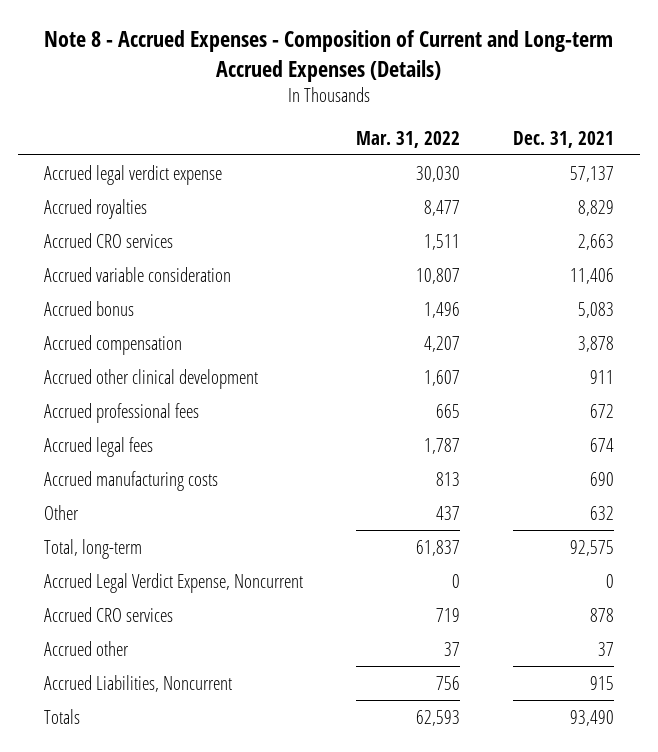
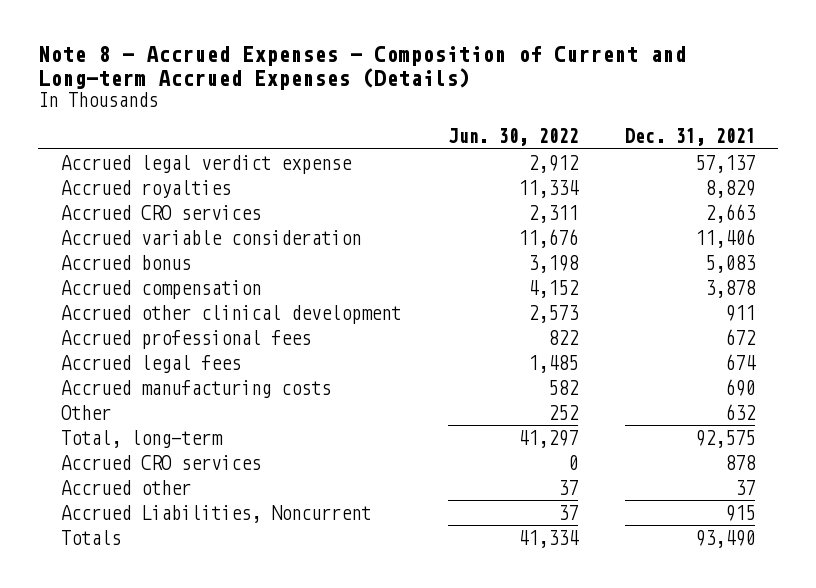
[356,130,461,148] Mar. 31, 2022 -> none
none -> [448,128,579,147] Jun. 30, 2022
[44,572,304,593] Accrued Legal Verdict Expense, Noncurrent -> none

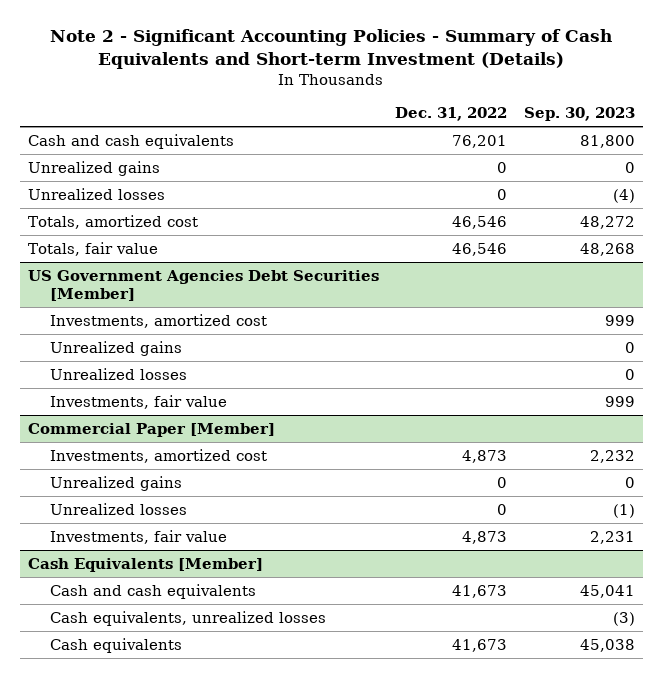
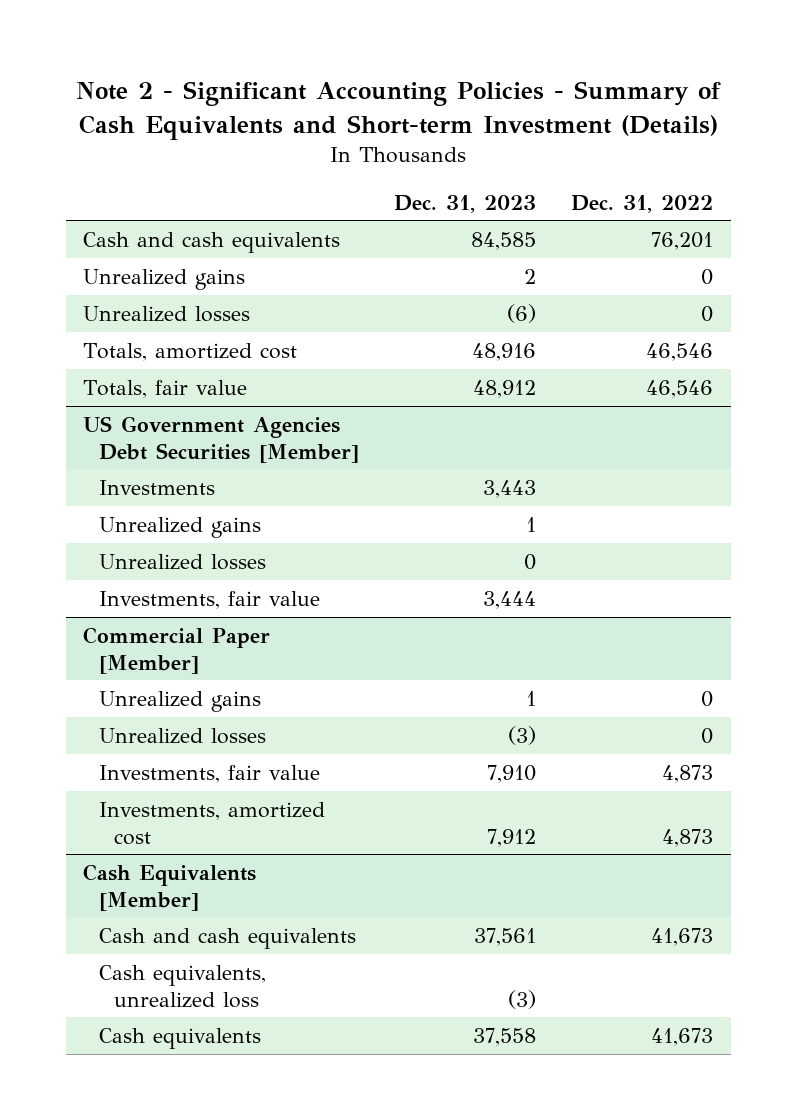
[523,107,635,122] Sep. 30, 2023 -> none
none -> [393,194,536,213] Dec. 31, 2023
[50,313,268,328] Investments, amortized cost -> none
none -> [98,479,215,495] Investments
[50,448,268,463] Investments, amortized cost -> [98,801,325,845] Investments, amortized cost
[50,610,327,626] Cash equivalents, unrealized losses -> [98,964,266,1008] Cash equivalents, unrealized loss

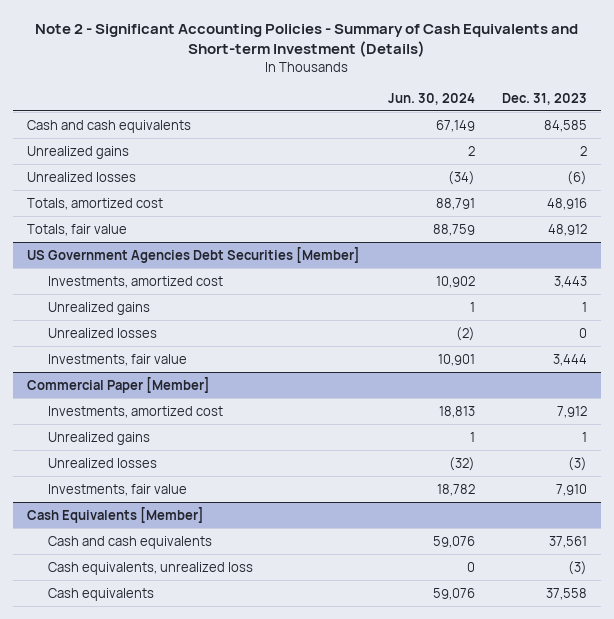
[570,194,713,213] Dec. 31, 2022 -> none
none -> [387,92,475,105] Jun. 30, 2024
[98,479,215,495] Investments -> [47,275,223,288] Investments, amortized cost
[98,801,325,845] Investments, amortized cost -> [47,405,223,418] Investments, amortized cost

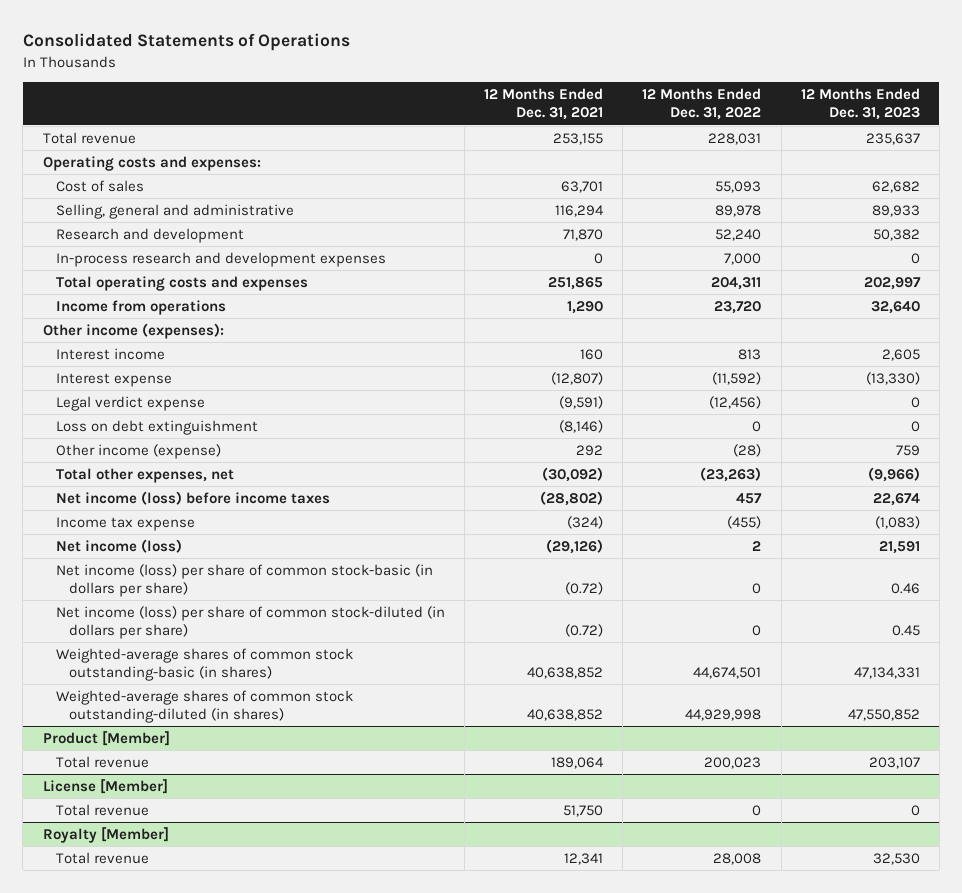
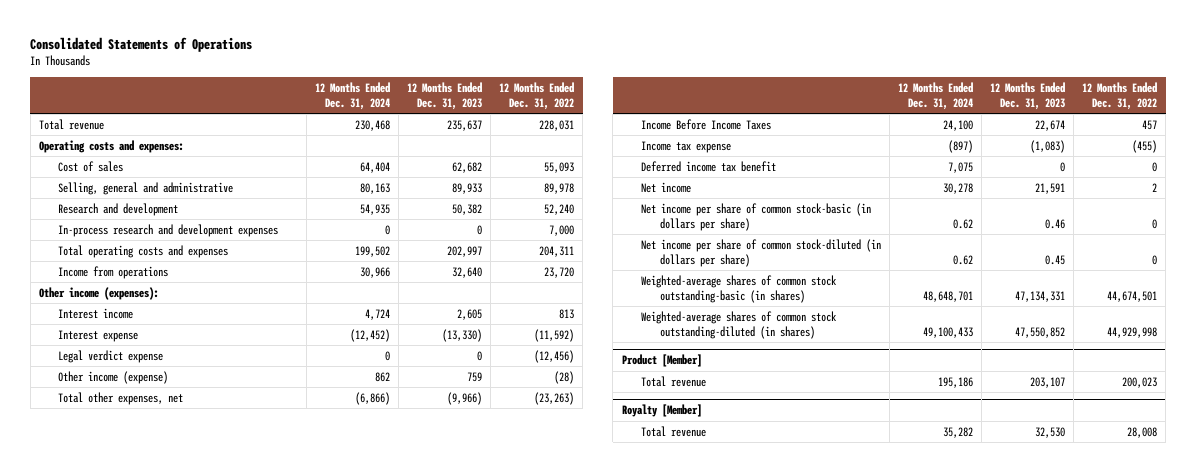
[484,88,604,121] 12 Months Ended Dec. 31, 2021 -> none
none -> [314,81,390,110] 12 Months Ended Dec. 31, 2024
[55,419,258,435] Loss on debt extinguishment -> none
[55,490,330,505] Net income (loss) before income taxes -> [640,118,771,130] Income Before Income Taxes
none -> [640,160,776,172] Deferred income tax benefit
[55,538,182,553] Net income (loss) -> [640,181,691,193] Net income
[55,563,433,597] Net income (loss) per share of common stock-basic (in dollars per share) -> [640,202,871,232] Net income per share of common stock-basic (in dollars per share)
[55,605,445,639] Net income (loss) per share of common stock-diluted (in dollars per share) -> [640,238,881,268] Net income per share of common stock-diluted (in dollars per share)
[42,778,168,794] License [Member] -> none
[55,803,149,816] Total revenue -> none

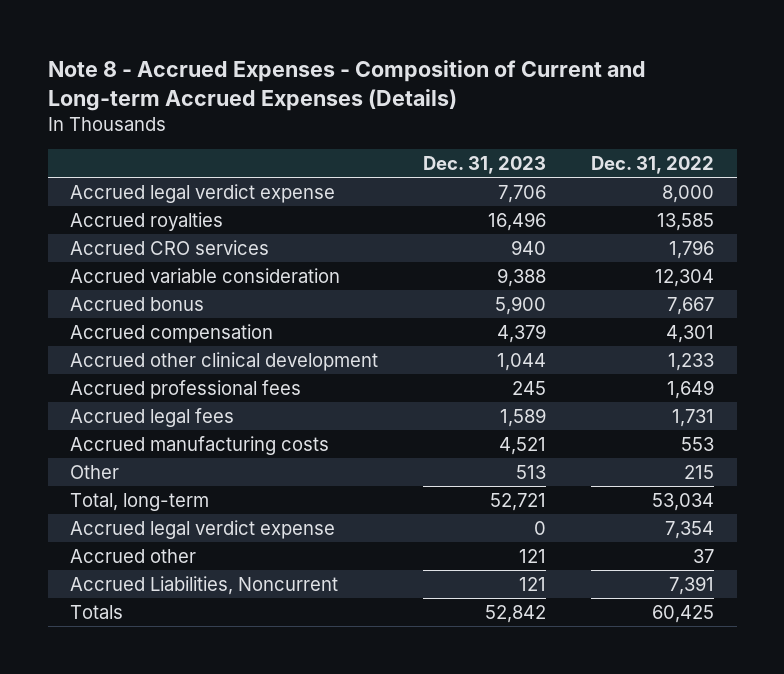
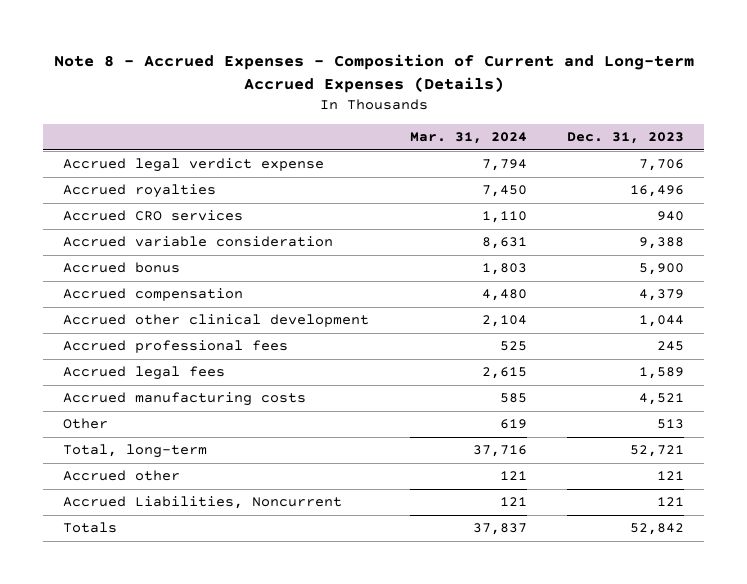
[591,156,715,175] Dec. 31, 2022 -> none
none -> [409,132,527,145] Mar. 31, 2024
[70,519,336,539] Accrued legal verdict expense -> none

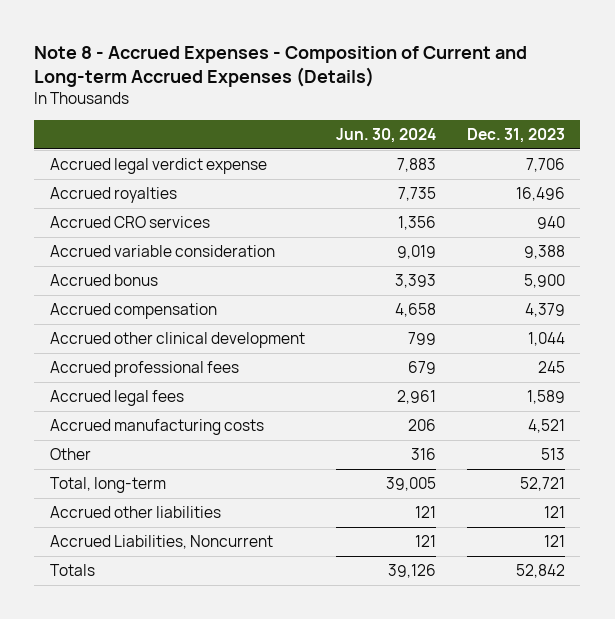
[409,132,527,145] Mar. 31, 2024 -> none
none -> [335,128,436,144] Jun. 30, 2024
[63,470,181,482] Accrued other -> [49,506,221,519] Accrued other liabilities

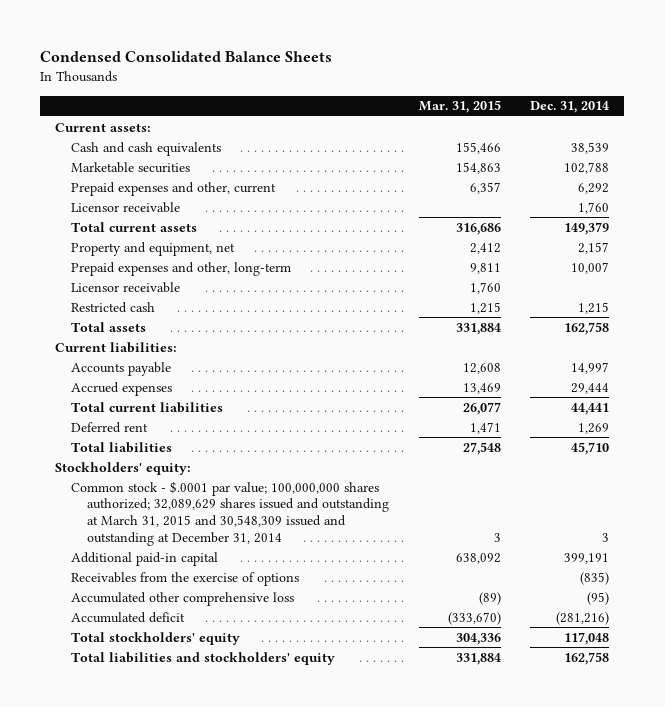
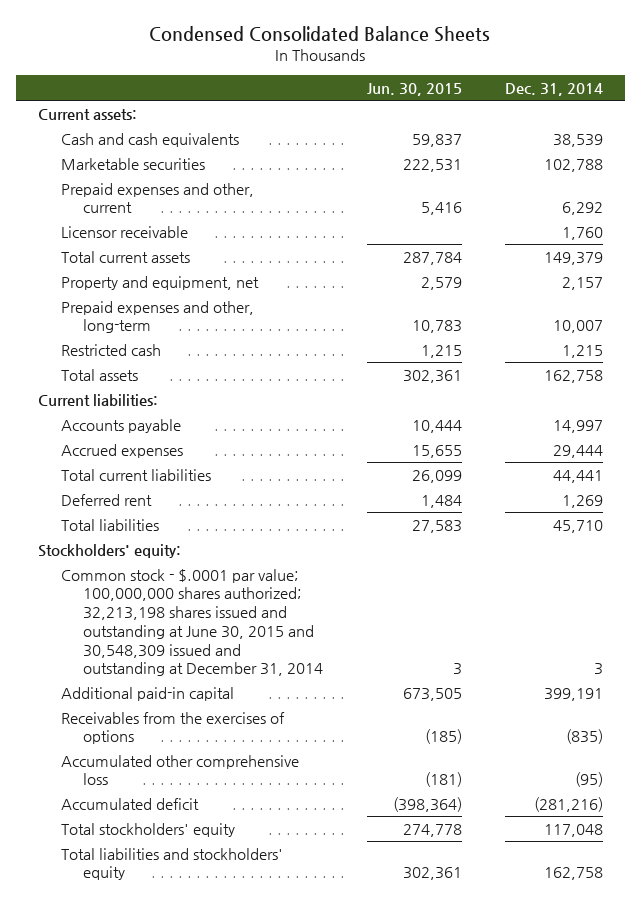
[418,100,501,114] Mar. 31, 2015 -> none
none -> [366,83,462,97] Jun. 30, 2015
[71,281,181,293] Licensor receivable -> none
[71,480,390,546] Common stock - $.0001 par value; 100,000,000 shares authorized; 32,089,629 shares issued and outstanding at March 31, 2015 and 30,548,309 issued and outstanding at December 31, 2014 -> [60,568,324,677] Common stock - $.0001 par value; 100,000,000 shares authorized; 32,213,198 shares issued and outstanding at June 30, 2015 and 30,548,309 issued and outstanding at December 31, 2014
[71,571,300,586] Receivables from the exercise of options -> [60,711,285,745] Receivables from the exercises of options

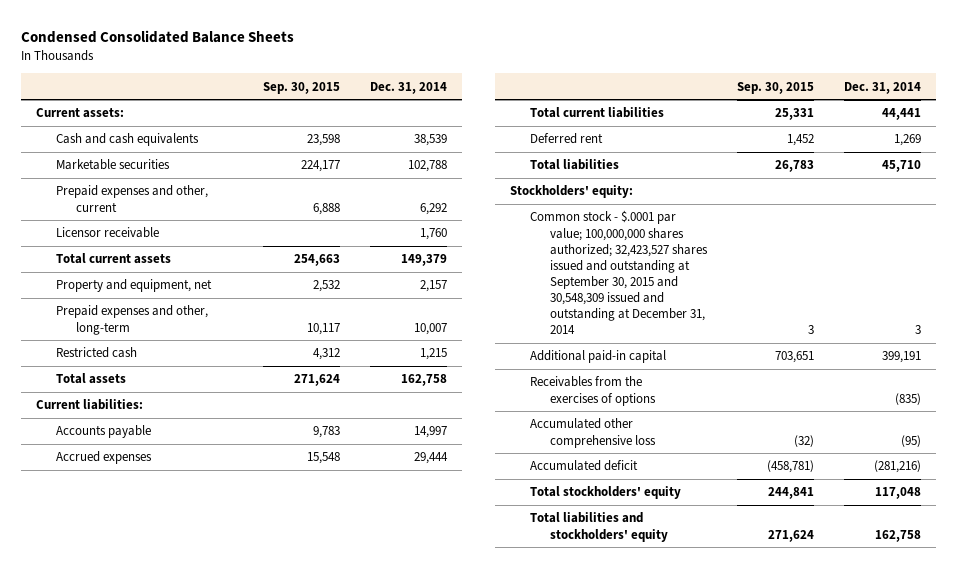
[366,83,462,97] Jun. 30, 2015 -> none
none -> [263,81,341,94] Sep. 30, 2015
[60,568,324,677] Common stock - $.0001 par value; 100,000,000 shares authorized; 32,213,198 shares issued and outstanding at June 30, 2015 and 30,548,309 issued and outstanding at December 31, 2014 -> [529,210,708,335] Common stock - $.0001 par value; 100,000,000 shares authorized; 32,423,527 shares issued and outstanding at September 30, 2015 and 30,548,309 issued and outstanding at December 31, 2014

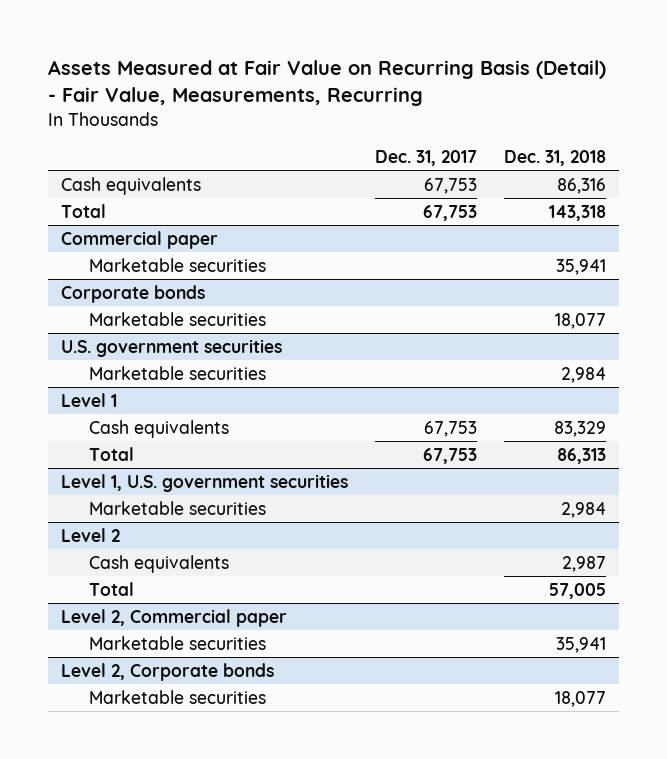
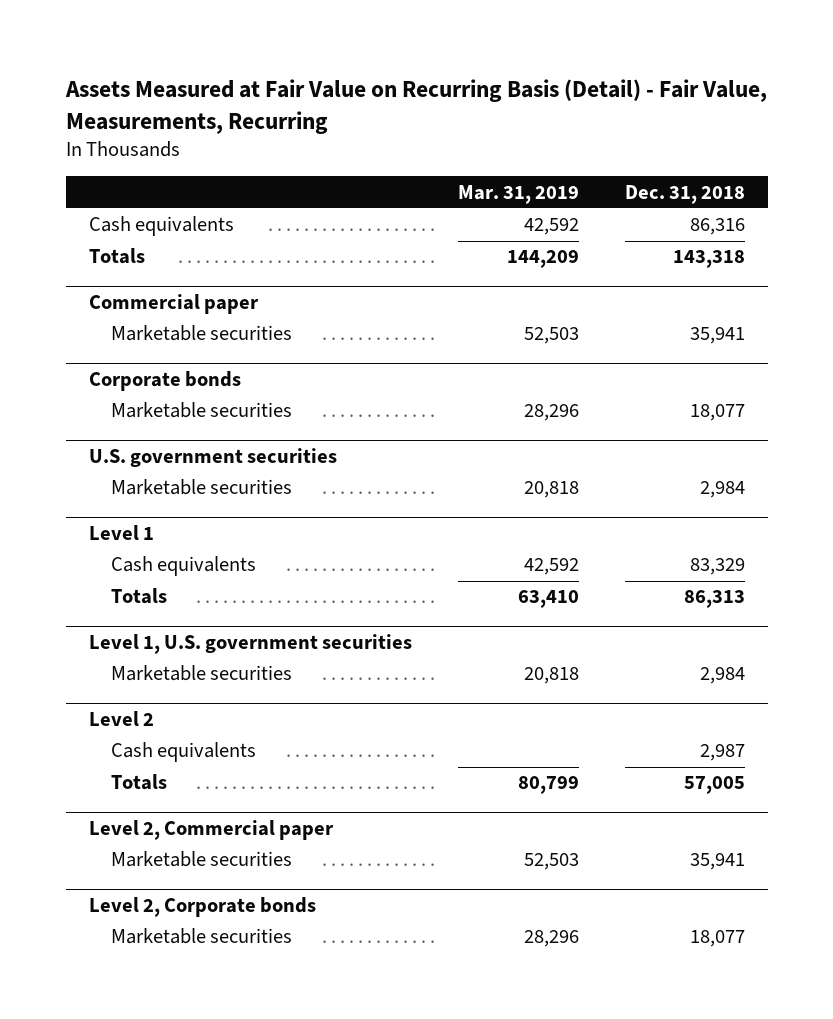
[374,150,477,167] Dec. 31, 2017 -> none
none -> [457,184,579,204] Mar. 31, 2019
[61,203,107,218] Total -> [88,248,145,265] Totals
[88,446,134,461] Total -> [110,588,167,605] Totals
[88,581,134,596] Total -> [110,774,167,791] Totals

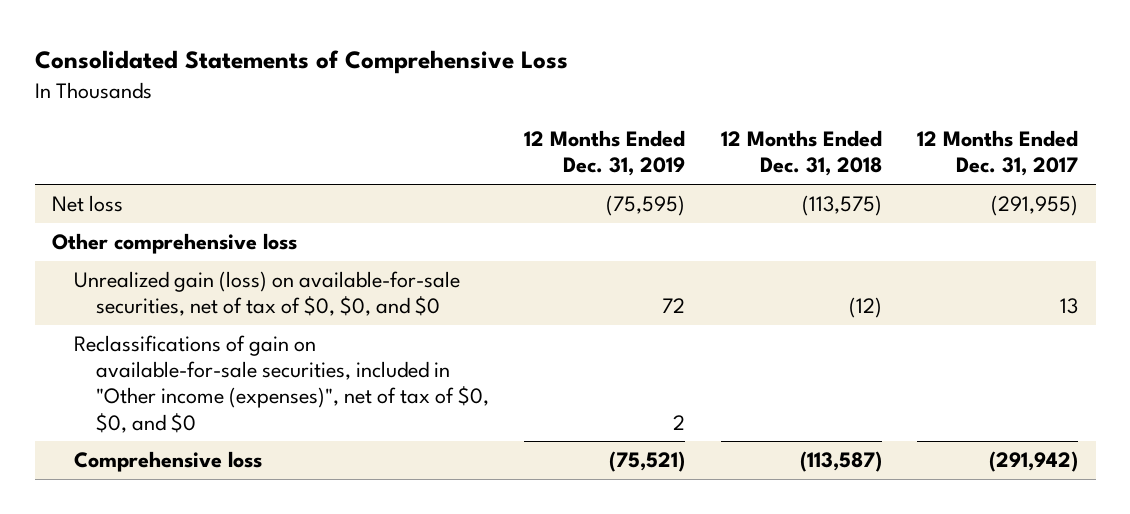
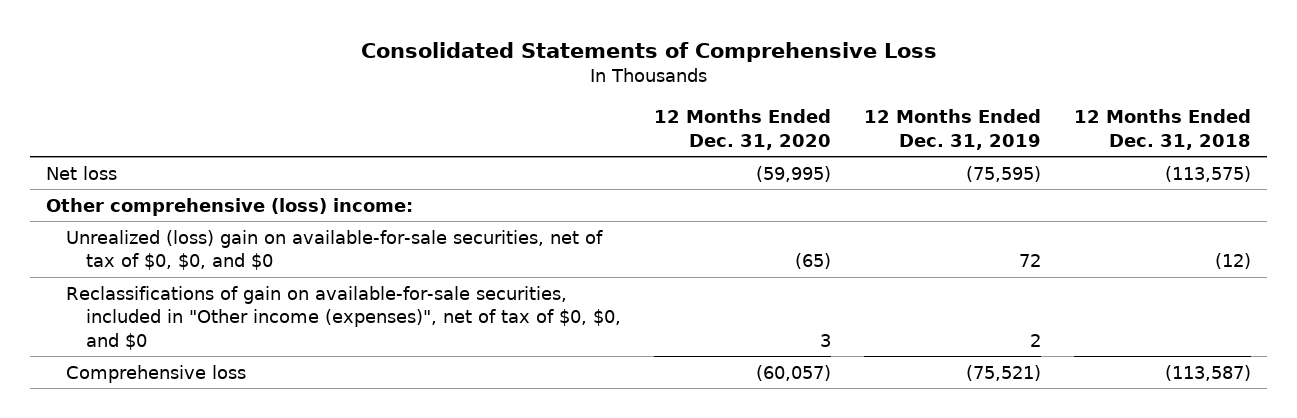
[916,130,1078,177] 12 Months Ended Dec. 31, 2017 -> none
none -> [653,109,831,150] 12 Months Ended Dec. 31, 2020
[52,233,298,255] Other comprehensive loss -> [46,197,414,216] Other comprehensive (loss) income:
[73,271,460,317] Unrealized gain (loss) on available-for-sale securities, net of tax of $0, $0, and $0 -> [66,229,604,271] Unrealized (loss) gain on available-for-sale securities, net of tax of $0, $0, and $0

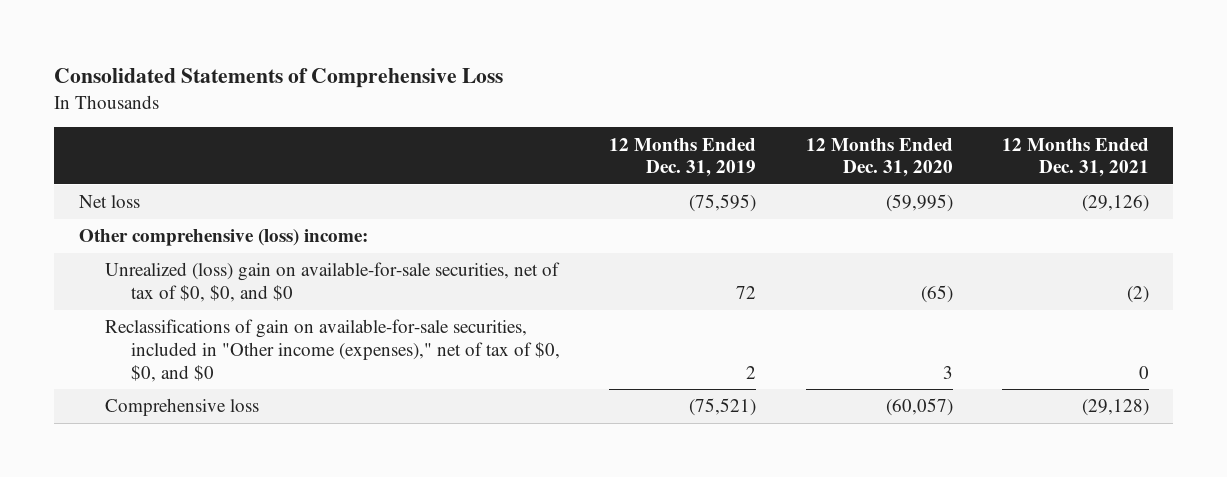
[1073,109,1251,150] 12 Months Ended Dec. 31, 2018 -> none
none -> [1001,137,1149,178] 12 Months Ended Dec. 31, 2021
[66,285,621,350] Reclassifications of gain on available-for-sale securities, included in "Other income (expenses)", net of tax of $0, $0, and $0 -> [104,319,561,382] Reclassifications of gain on available-for-sale securities, included in "Other income (expenses)," net of tax of $0, $0, and $0

